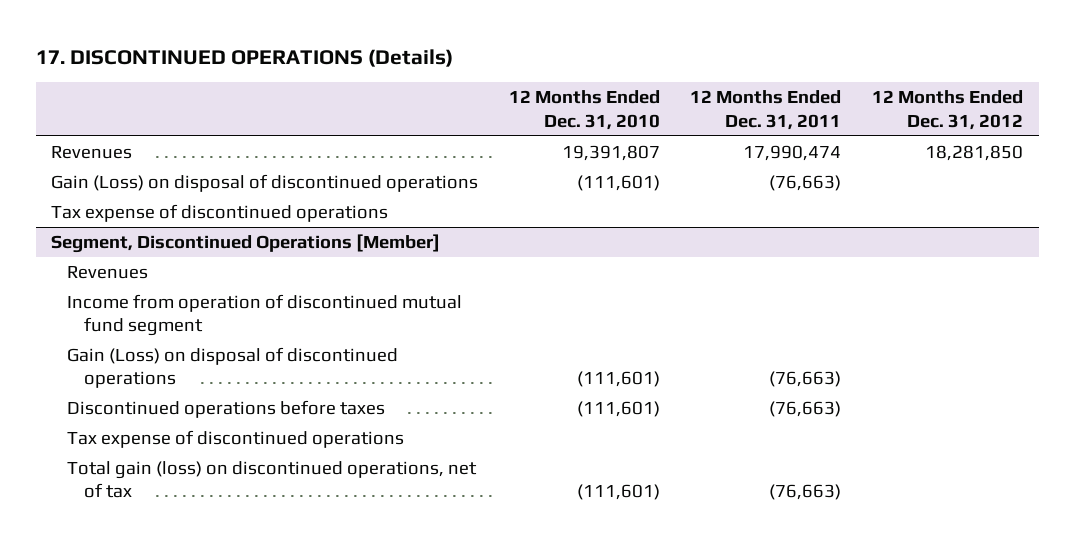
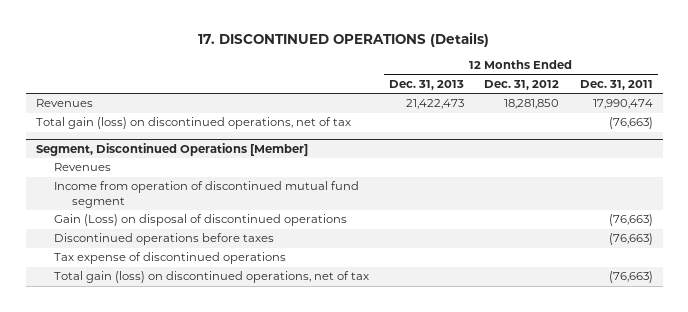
[508,90,660,130] 12 Months Ended Dec. 31, 2010 -> none
none -> [389,79,465,90] Dec. 31, 2013
[50,203,388,222] Tax expense of discontinued operations -> none
[50,173,478,192] Gain (Loss) on disposal of discontinued operations -> [35,117,351,130] Total gain (loss) on discontinued operations, net of tax

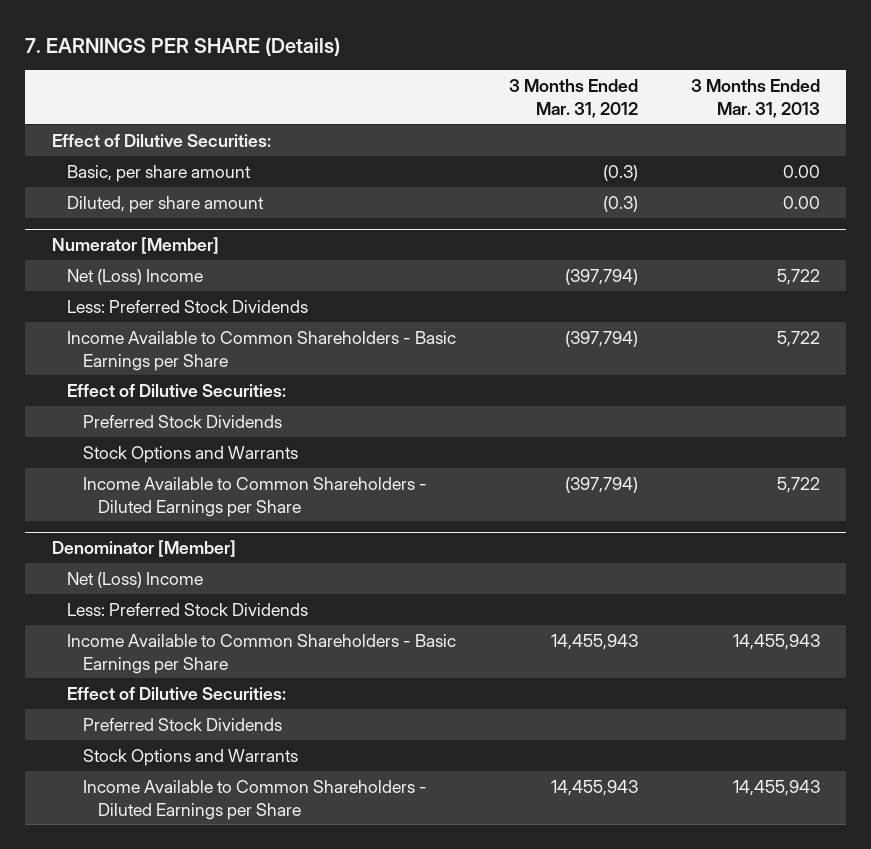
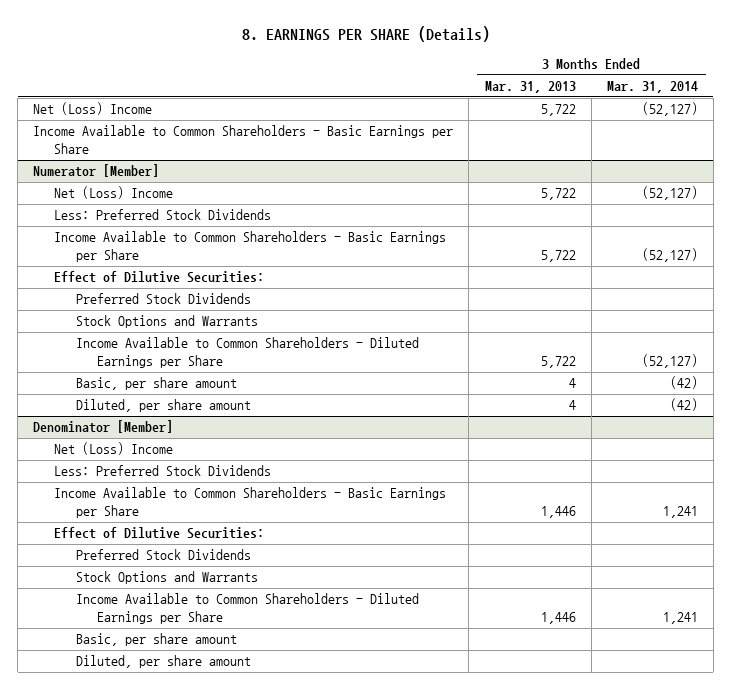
[25,36,341,56] 7. EARNINGS PER SHARE (Details) -> [241,25,490,42] 8. EARNINGS PER SHARE (Details)
[508,78,638,118] 3 Months Ended Mar. 31, 2012 -> none
none -> [606,81,698,94] Mar. 31, 2014
[51,133,271,147] Effect of Dilutive Securities: -> none
[67,164,252,182] Basic, per share amount -> none
[67,195,265,213] Diluted, per share amount -> none
none -> [33,102,153,116] Net (Loss) Income
none -> [33,125,454,155] Income Available to Common Shareholders - Basic Earnings per Share
none -> [75,377,237,391] Basic, per share amount
none -> [75,399,251,413] Diluted, per share amount
[732,633,820,650] 14,455,943 -> [540,506,576,519] 1,446
[732,779,820,796] 14,455,943 -> [540,612,576,625] 1,446
none -> [75,633,237,647] Basic, per share amount
none -> [75,655,251,669] Diluted, per share amount

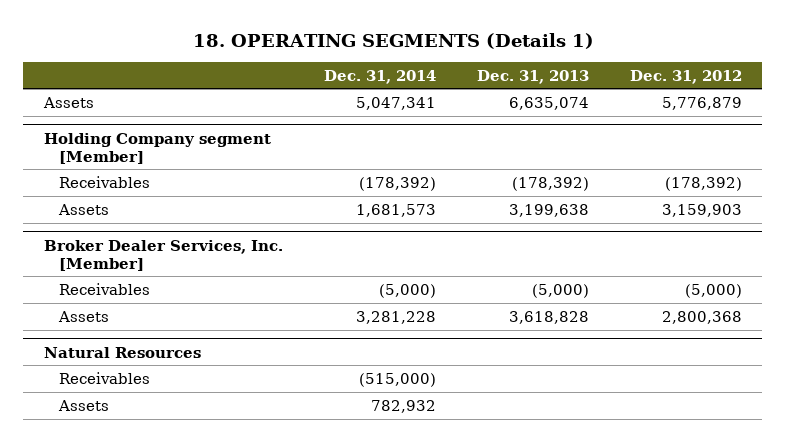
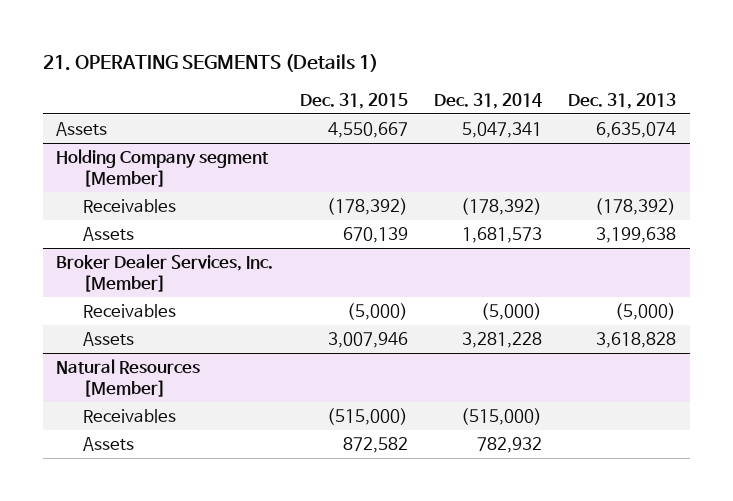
[192,32,594,49] 18. OPERATING SEGMENTS (Details 1) -> [43,54,379,73] 21. OPERATING SEGMENTS (Details 1)
[629,69,742,84] Dec. 31, 2012 -> none
none -> [299,92,408,109] Dec. 31, 2015
[43,346,201,358] Natural Resources -> [56,359,201,398] Natural Resources [Member]

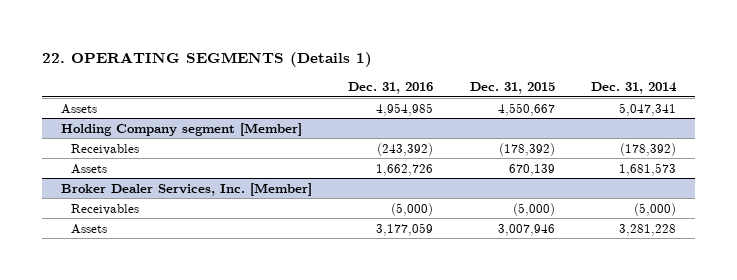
[43,54,379,73] 21. OPERATING SEGMENTS (Details 1) -> [42,52,373,68] 22. OPERATING SEGMENTS (Details 1)
[568,92,677,109] Dec. 31, 2013 -> none
none -> [348,82,434,95] Dec. 31, 2016
[56,359,201,398] Natural Resources [Member] -> none
[82,409,176,424] Receivables -> none
[82,437,134,452] Assets -> none

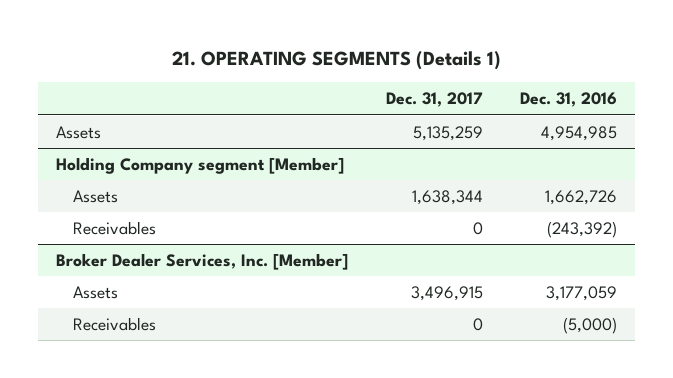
[42,52,373,68] 22. OPERATING SEGMENTS (Details 1) -> [171,50,501,70] 21. OPERATING SEGMENTS (Details 1)
[469,82,555,95] Dec. 31, 2015 -> none
[591,82,678,95] Dec. 31, 2014 -> none
none -> [385,92,483,108] Dec. 31, 2017
[70,143,139,155] Receivables -> [72,220,156,235] Receivables
[70,203,139,215] Receivables -> [72,316,156,331] Receivables

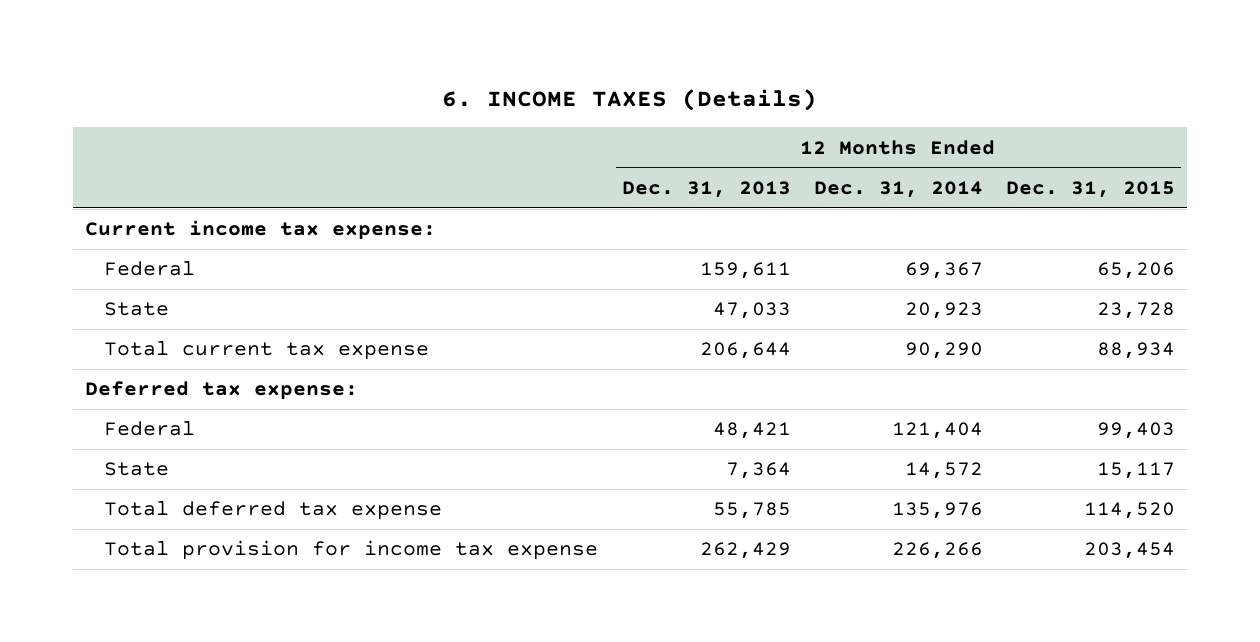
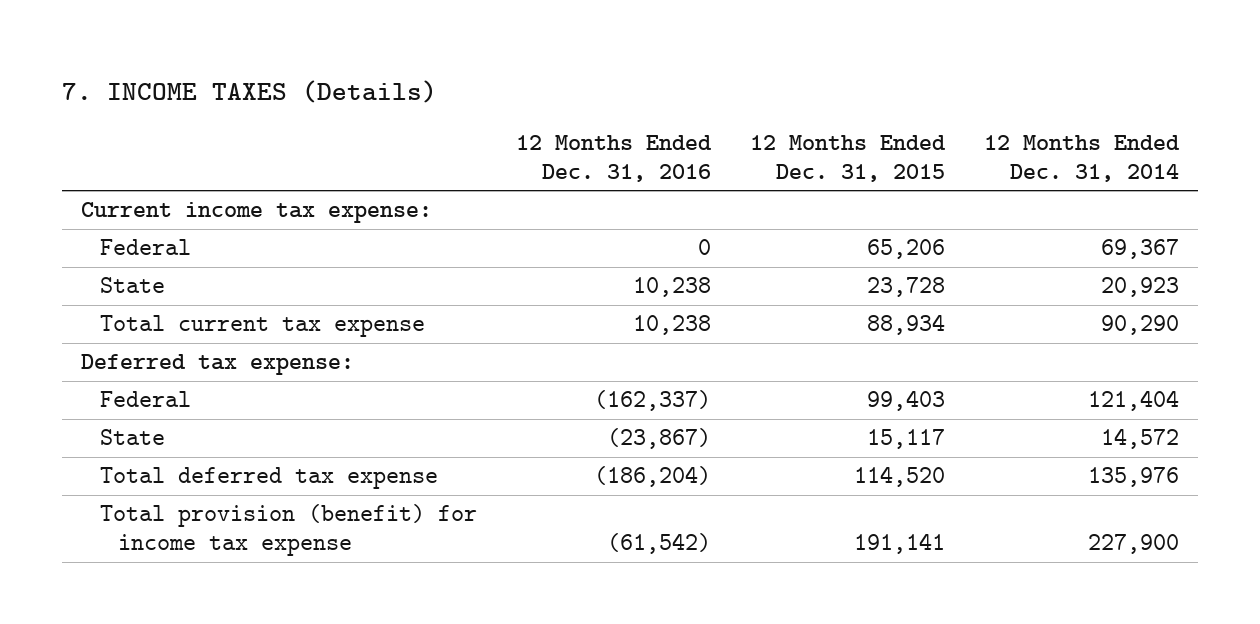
[441,89,817,112] 6. INCOME TAXES (Details) -> [61,79,437,103] 7. INCOME TAXES (Details)
[621,181,791,199] Dec. 31, 2013 -> none
none -> [515,135,712,182] 12 Months Ended Dec. 31, 2016
[104,540,599,561] Total provision for income tax expense -> [99,504,477,557] Total provision (benefit) for income tax expense
[891,542,983,560] 226,266 -> [1087,534,1179,555] 227,900
[1083,542,1175,560] 203,454 -> [853,533,945,555] 191,141

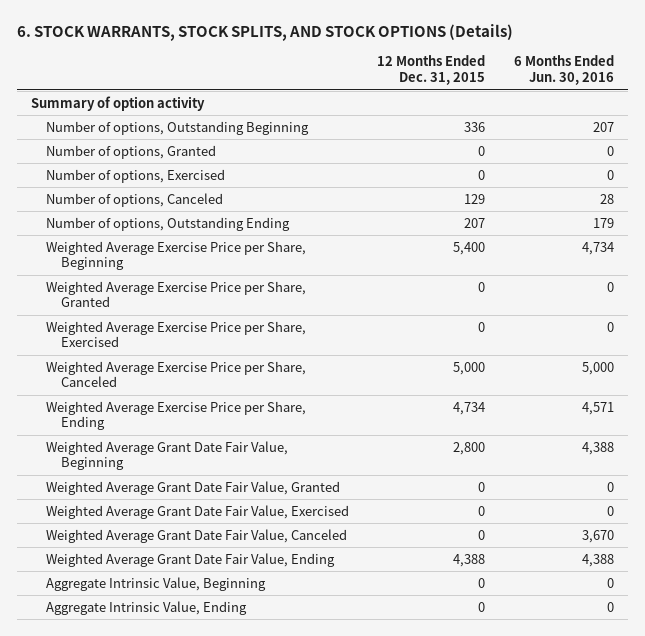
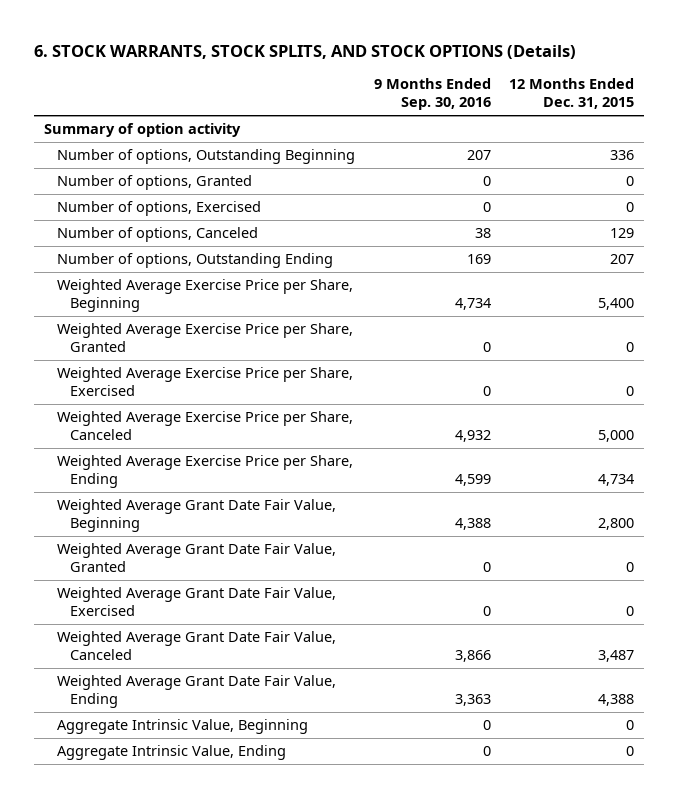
[513,55,614,86] 6 Months Ended Jun. 30, 2016 -> none
none -> [373,78,491,111] 9 Months Ended Sep. 30, 2016
[478,529,486,540] 0 -> [598,650,635,663] 3,487

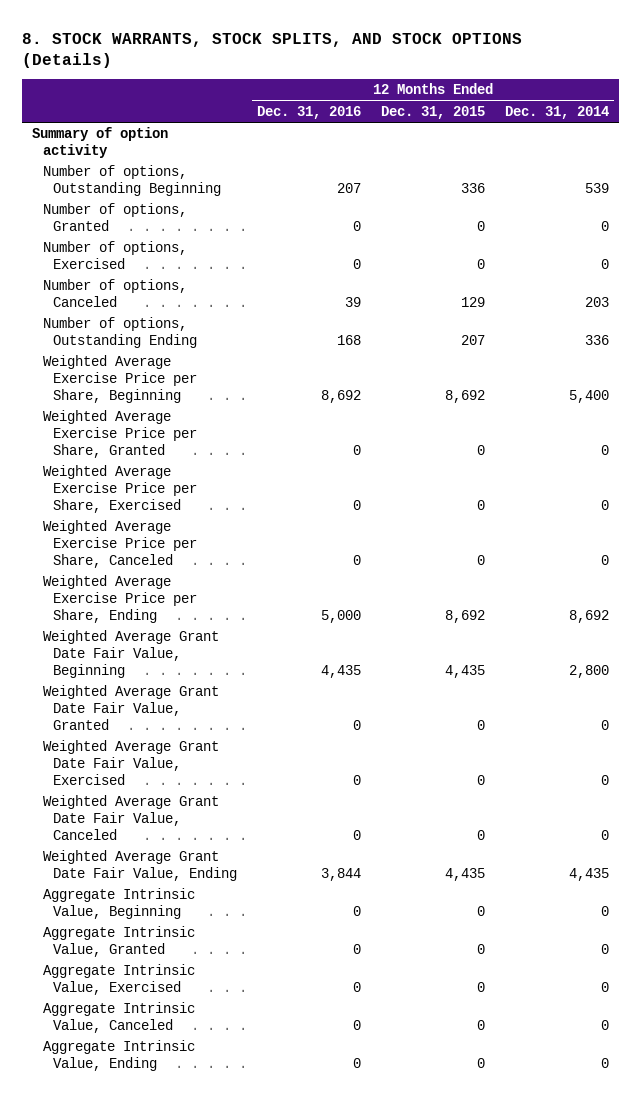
[34,44,577,59] 6. STOCK WARRANTS, STOCK SPLITS, AND STOCK OPTIONS (Details) -> [22,32,523,69] 8. STOCK WARRANTS, STOCK SPLITS, AND STOCK OPTIONS (Details)
[373,78,491,111] 9 Months Ended Sep. 30, 2016 -> none
none -> [257,105,362,119] Dec. 31, 2016
none -> [505,105,610,119] Dec. 31, 2014
[598,298,635,311] 5,400 -> [445,389,486,403] 8,692
[598,430,635,443] 5,000 -> [477,554,486,565] 0
[598,474,635,487] 4,734 -> [445,609,486,623] 8,692
[598,518,635,531] 2,800 -> [445,664,486,678] 4,435
[598,650,635,663] 3,487 -> [477,829,486,840] 0
[598,694,635,707] 4,388 -> [445,868,486,882] 4,435
none -> [42,926,195,958] Aggregate Intrinsic Value, Granted
none -> [42,964,195,996] Aggregate Intrinsic Value, Exercised
none -> [42,1002,195,1034] Aggregate Intrinsic Value, Canceled

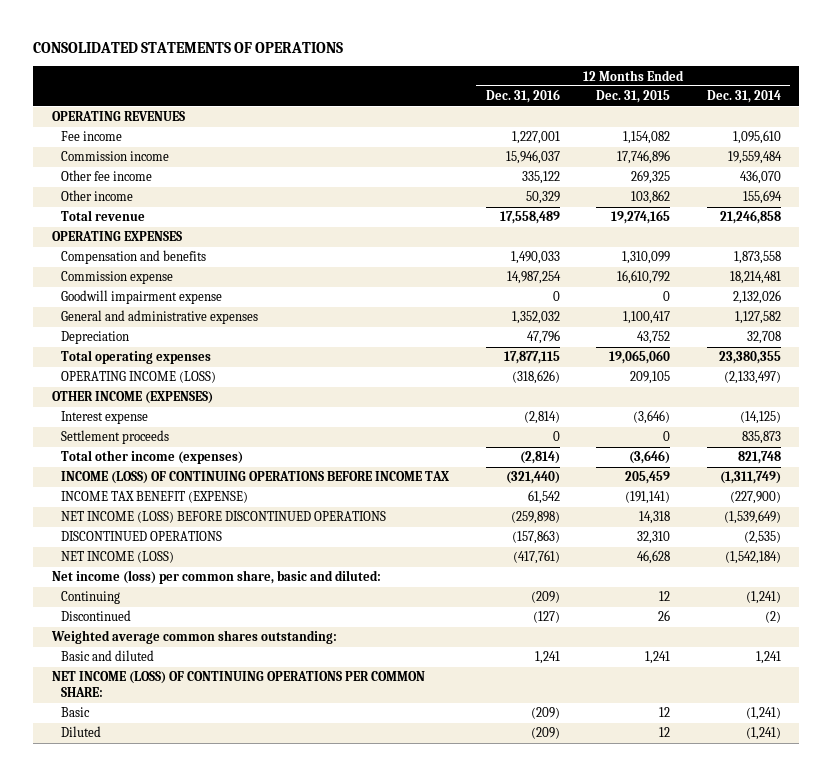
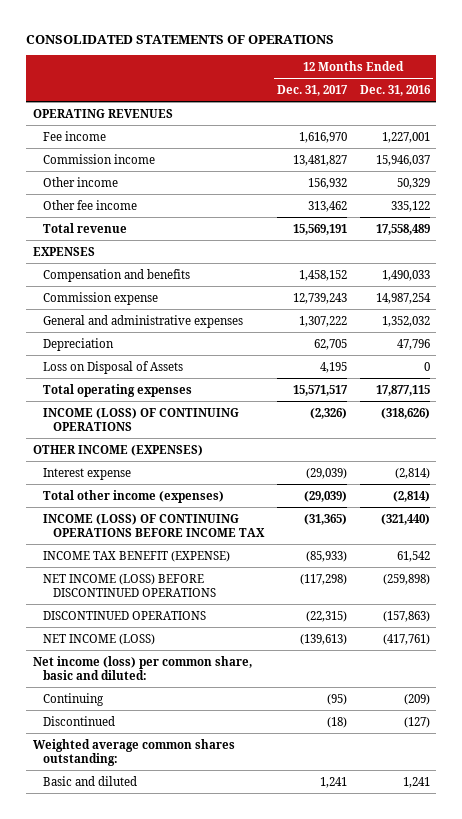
[596,90,671,104] Dec. 31, 2015 -> none
[706,90,781,104] Dec. 31, 2014 -> none
none -> [276,84,348,96] Dec. 31, 2017
[60,170,152,182] Other fee income -> [42,199,137,210] Other fee income
[51,231,182,242] OPERATING EXPENSES -> [32,246,95,256] EXPENSES
[60,290,222,305] Goodwill impairment expense -> none
none -> [42,360,183,374] Loss on Disposal of Assets
[60,371,216,384] OPERATING INCOME (LOSS) -> [42,407,239,431] INCOME (LOSS) OF CONTINUING OPERATIONS
[60,430,169,445] Settlement proceeds -> none
[51,671,425,698] NET INCOME (LOSS) OF CONTINUING OPERATIONS PER COMMON SHARE: -> none
[60,707,90,718] Basic -> none
[60,726,101,738] Diluted -> none

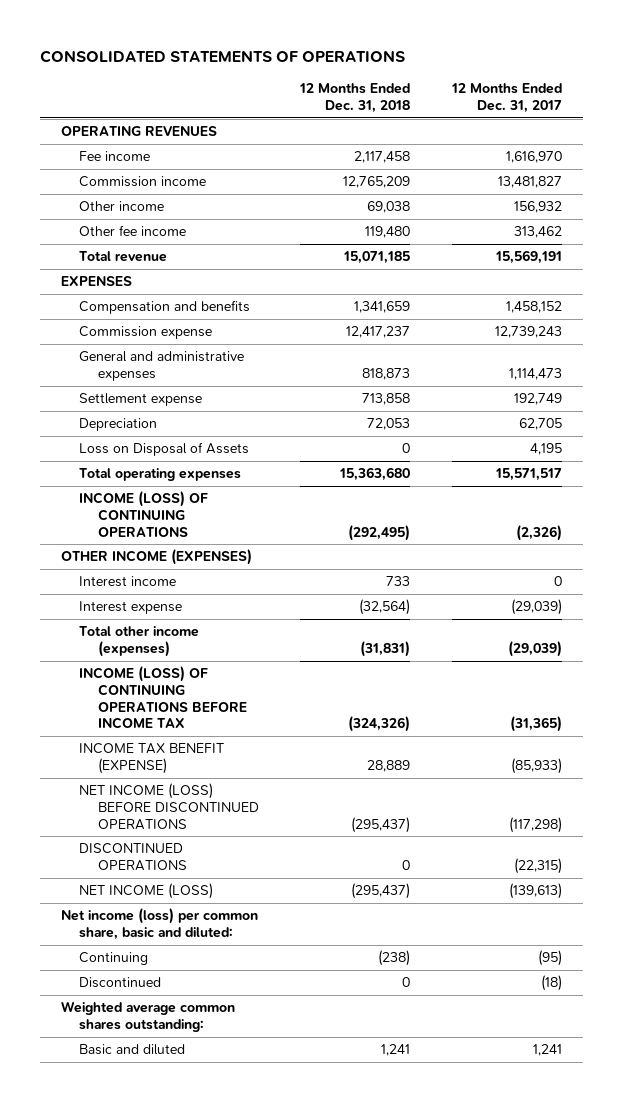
[359,84,431,96] Dec. 31, 2016 -> none
none -> [299,83,411,113] 12 Months Ended Dec. 31, 2018
[298,315,347,327] 1,307,222 -> [509,368,563,381] 1,114,473
none -> [79,393,203,407] Settlement expense
none -> [79,576,177,588] Interest income

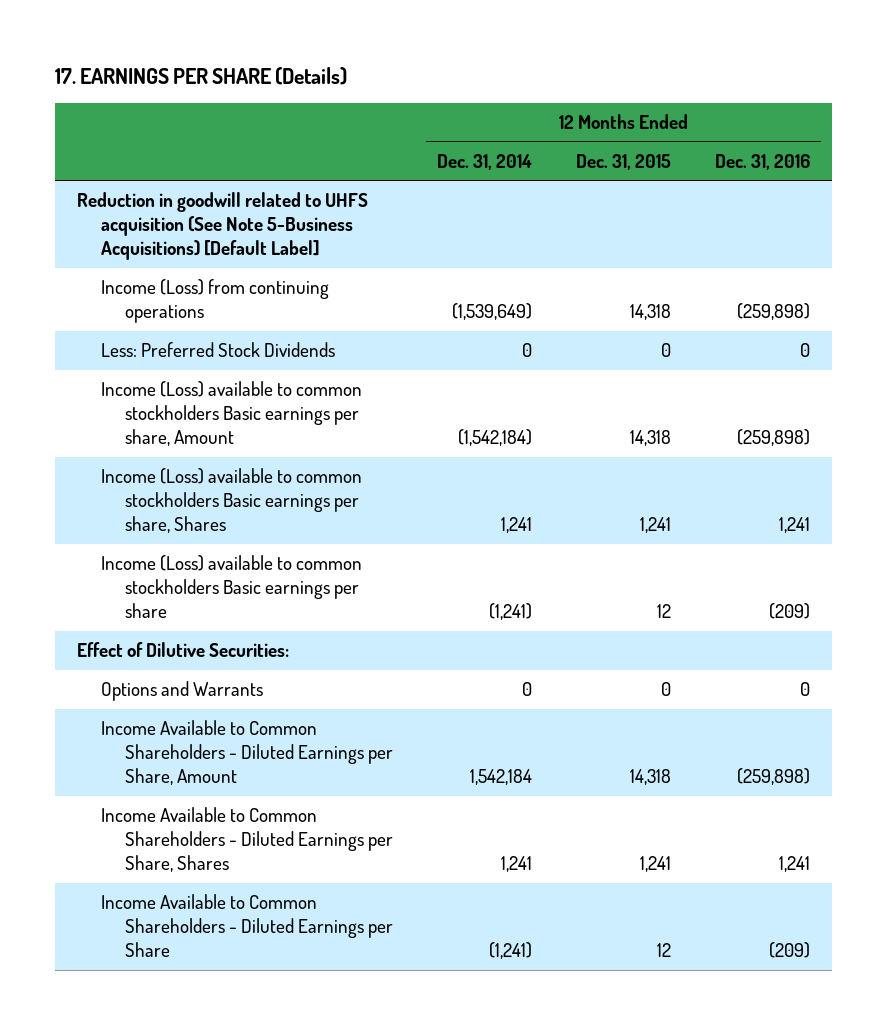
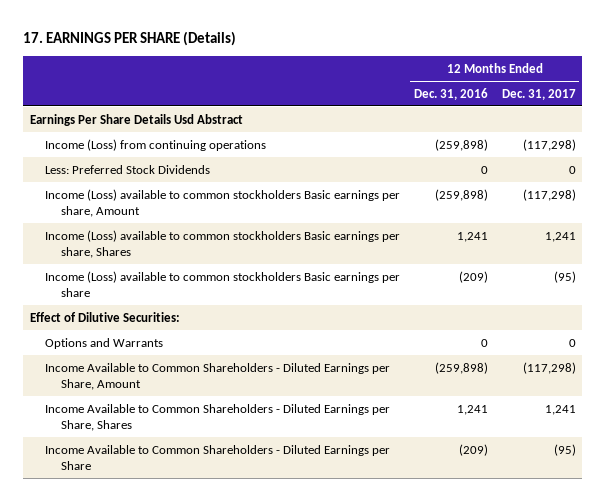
[437,153,533,170] Dec. 31, 2014 -> none
[576,153,672,170] Dec. 31, 2015 -> none
none -> [501,88,576,100] Dec. 31, 2017
[76,192,368,261] Reduction in goodwill related to UHFS acquisition (See Note 5-Business Acquisitions) [Default Label] -> [29,113,243,126] Earnings Per Share Details Usd Abstract

